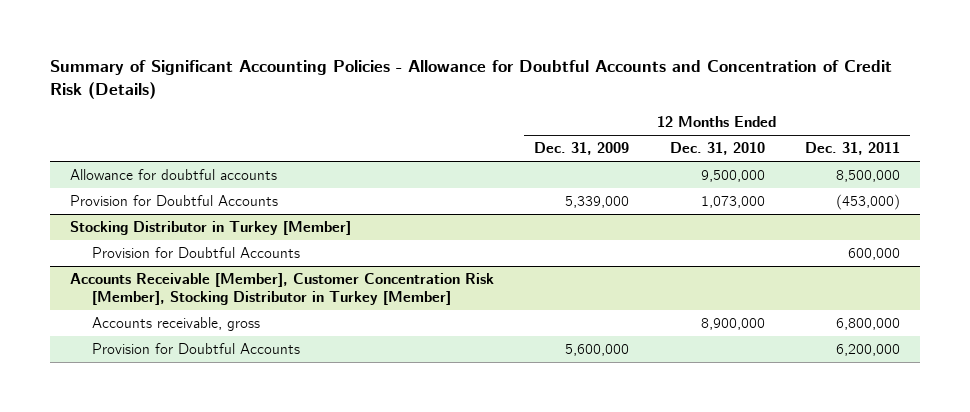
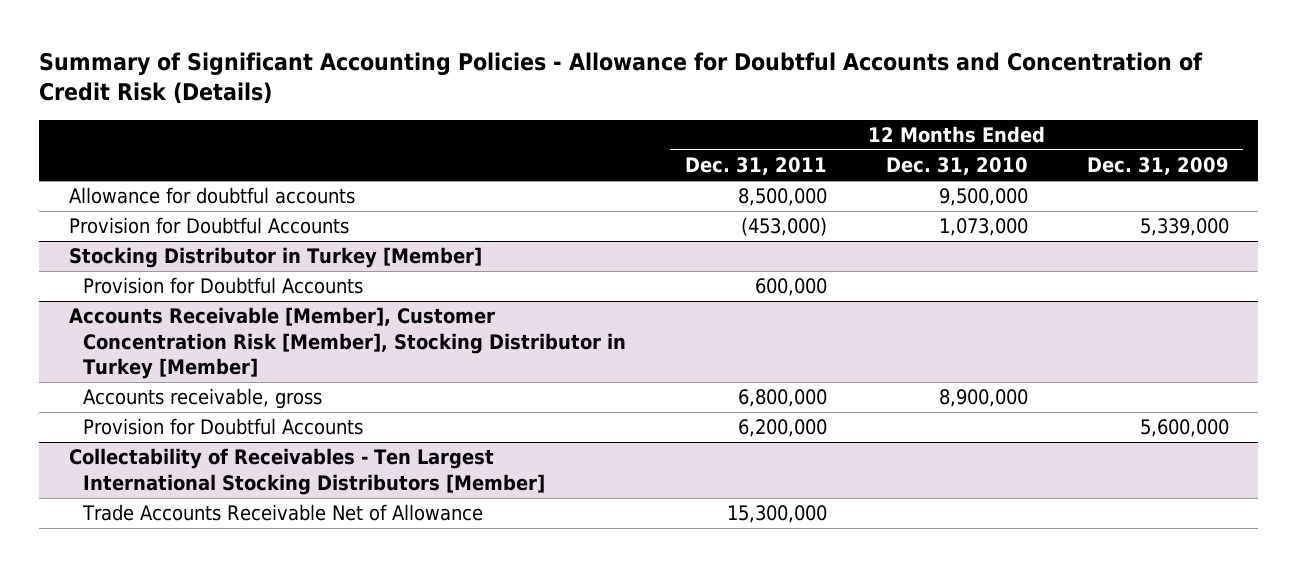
none -> [68,448,546,495] Collectability of Receivables - Ten Largest International Stocking Distributors [Member]
none -> [82,504,484,522] Trade Accounts Receivable Net of Allowance

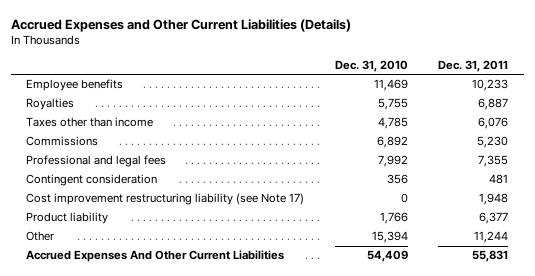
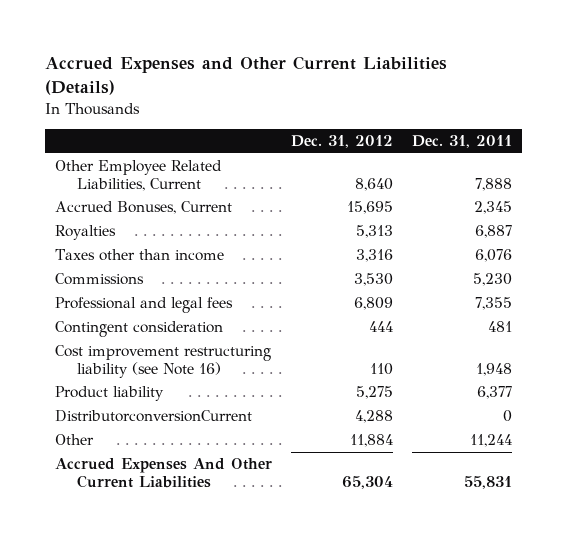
[334,59,408,72] Dec. 31, 2010 -> none
none -> [291,135,394,149] Dec. 31, 2012
[26,79,124,92] Employee benefits -> none
none -> [54,160,222,191] Other Employee Related Liabilities, Current
none -> [54,201,232,215] Accrued Bonuses, Current
[26,193,305,206] Cost improvement restructuring liability (see Note 17) -> [54,345,271,378] Cost improvement restructuring liability (see Note 16)
none -> [54,410,252,423] DistributorconversionCurrent

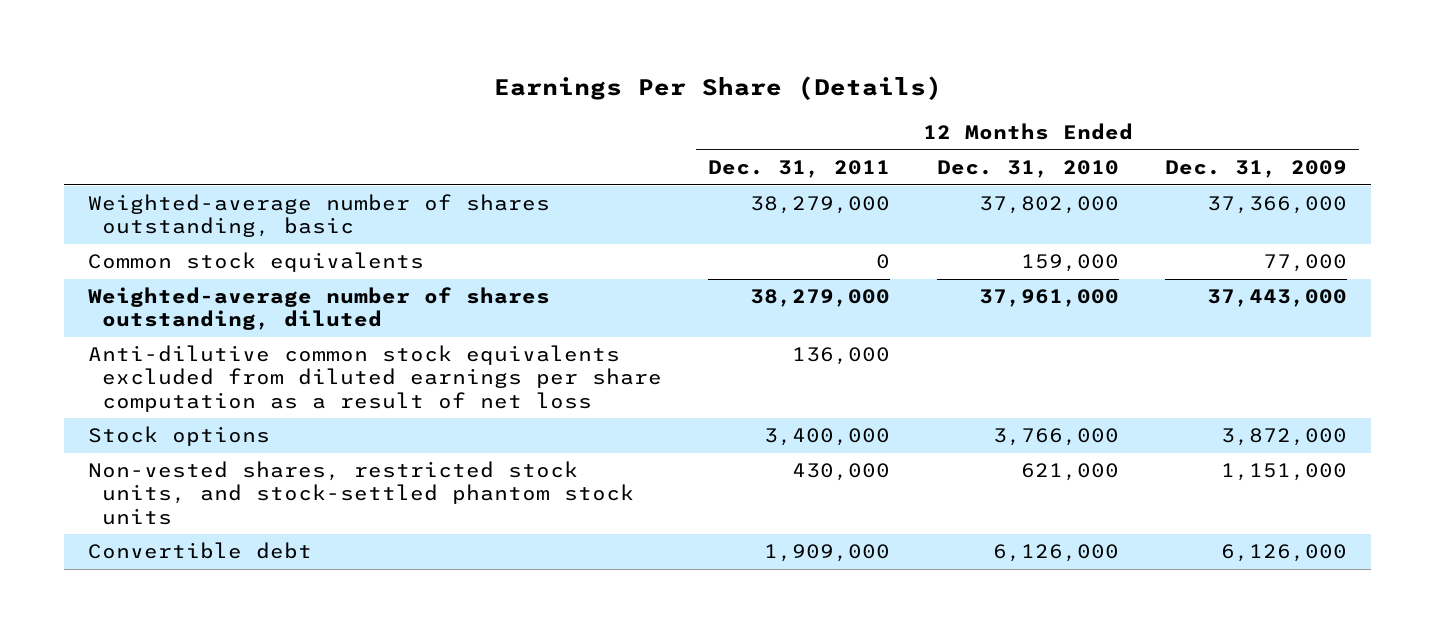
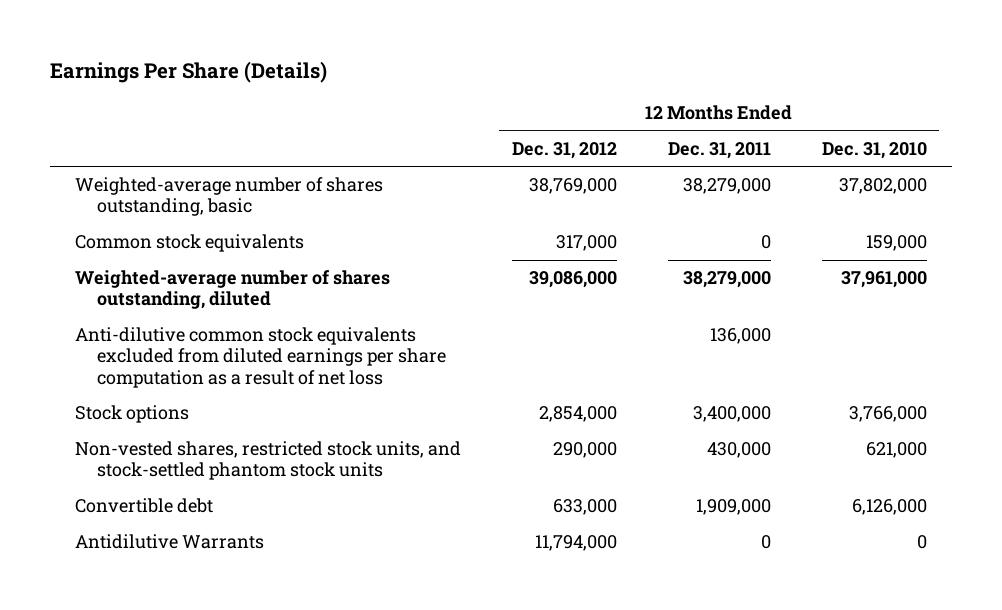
[1165,159,1348,178] Dec. 31, 2009 -> none
none -> [512,142,618,160] Dec. 31, 2012
none -> [75,534,265,550] Antidilutive Warrants

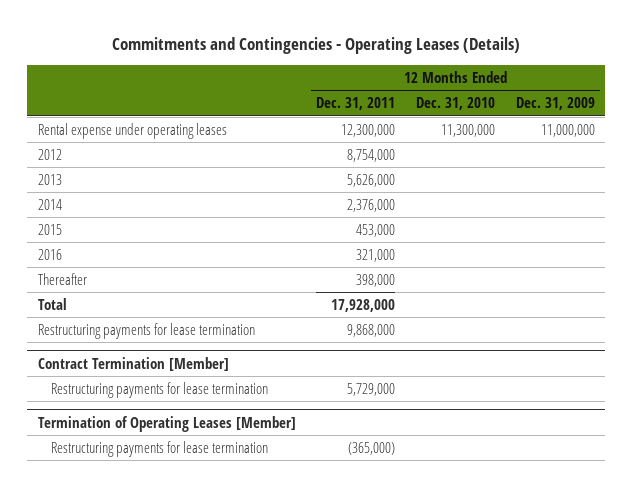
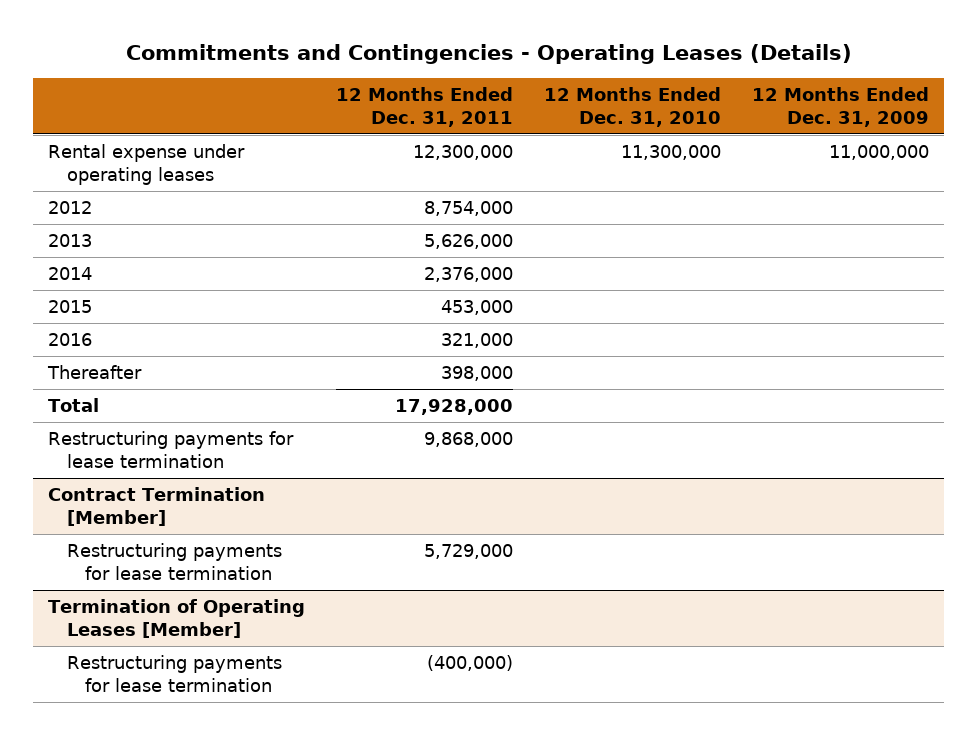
[348,441,396,455] (365,000) -> [427,655,514,672] (400,000)

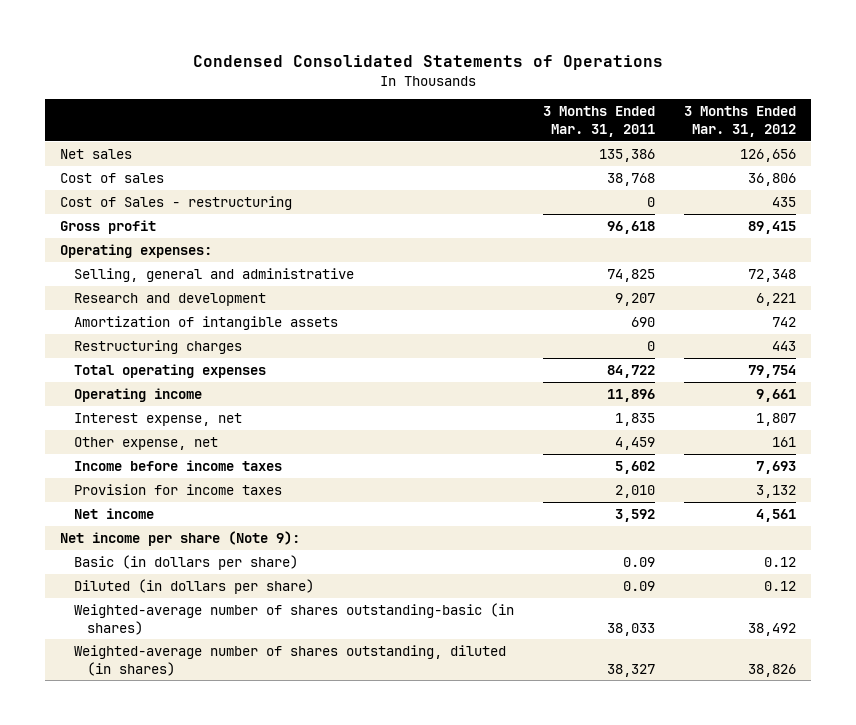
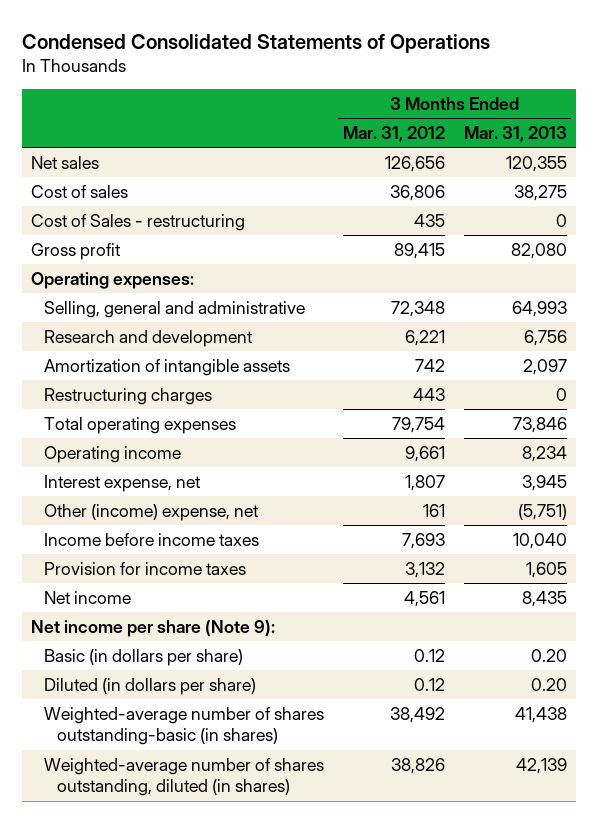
[542,106,655,138] 3 Months Ended Mar. 31, 2011 -> none
none -> [463,126,567,143] Mar. 31, 2013
[73,436,218,450] Other expense, net -> [44,503,260,521] Other (income) expense, net

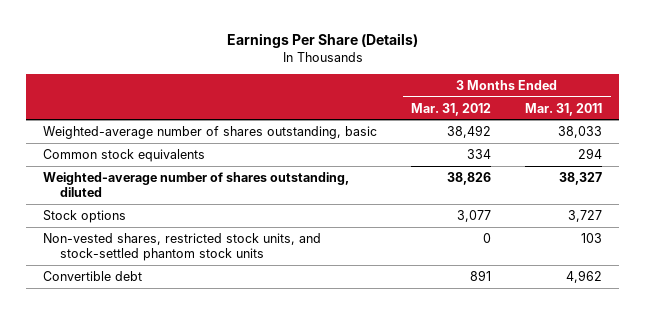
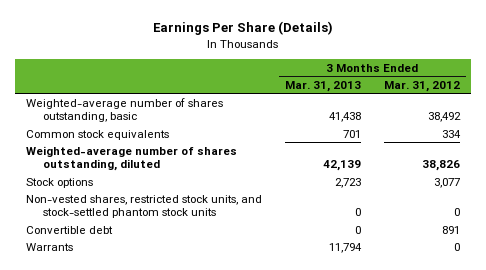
[525,102,603,116] Mar. 31, 2011 -> none
none -> [285,80,362,92] Mar. 31, 2013
none -> [26,242,74,251] Warrants

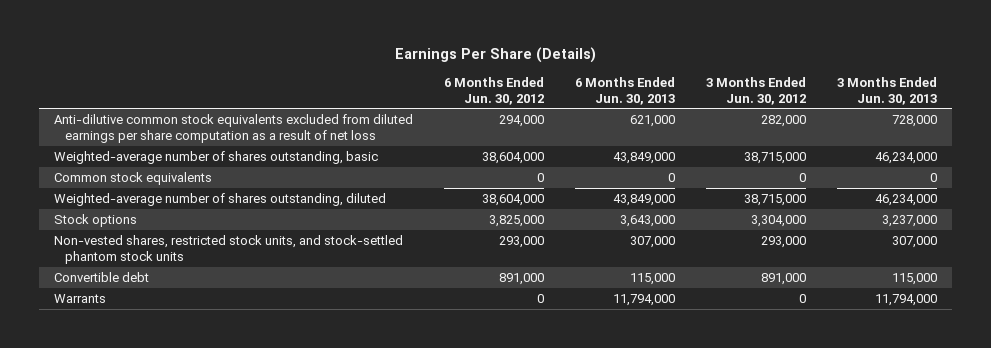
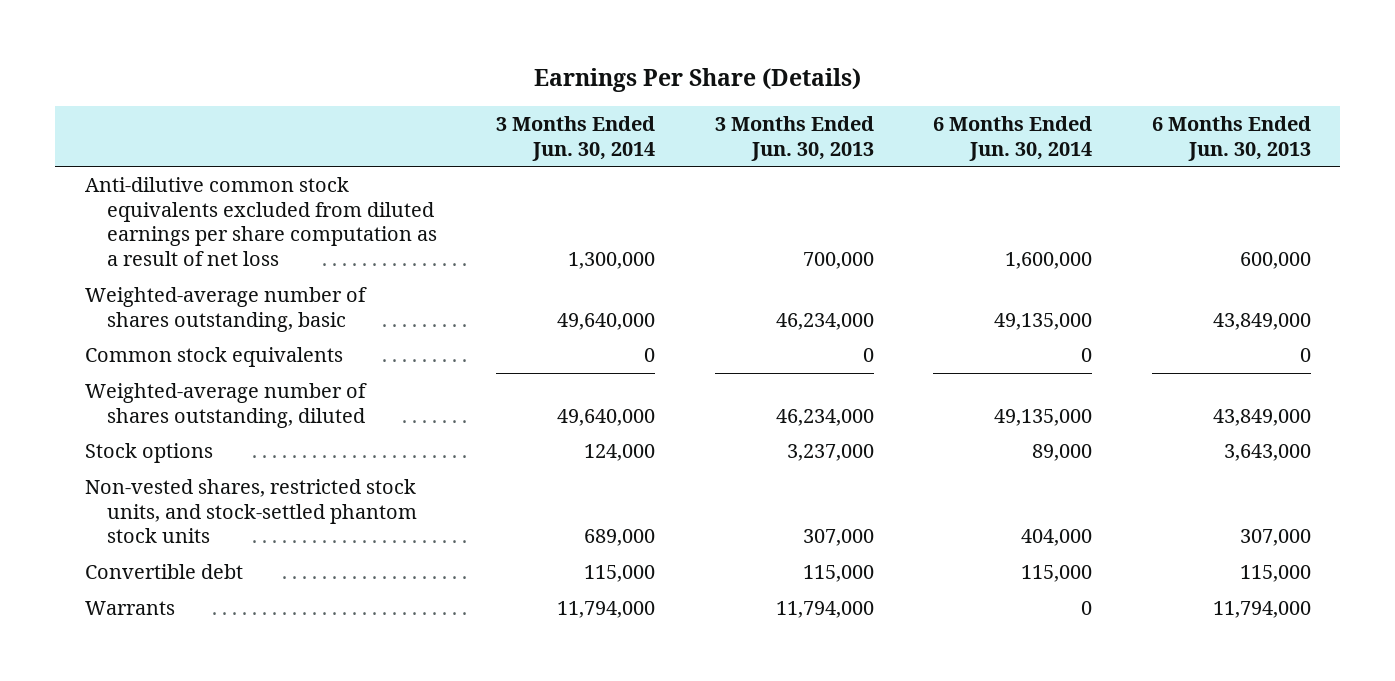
[444,76,545,105] 6 Months Ended Jun. 30, 2012 -> none
[706,76,807,105] 3 Months Ended Jun. 30, 2012 -> none
none -> [496,116,656,161] 3 Months Ended Jun. 30, 2014
none -> [933,116,1093,161] 6 Months Ended Jun. 30, 2014
[630,114,676,127] 621,000 -> [1239,251,1311,269] 600,000
[892,114,938,127] 728,000 -> [802,251,874,269] 700,000

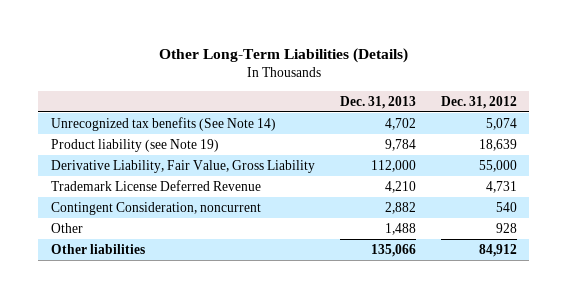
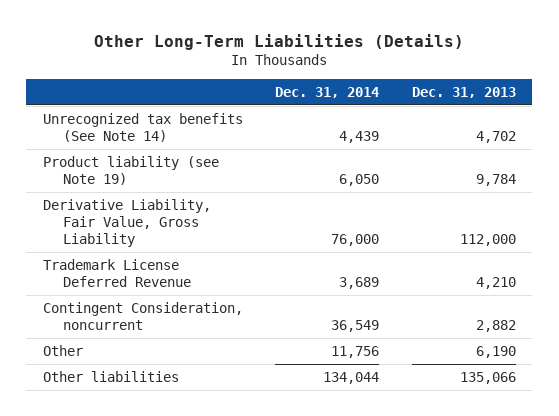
[440,95,517,109] Dec. 31, 2012 -> none
none -> [275,86,380,98] Dec. 31, 2014
[384,222,416,235] 1,488 -> [476,345,517,358] 6,190

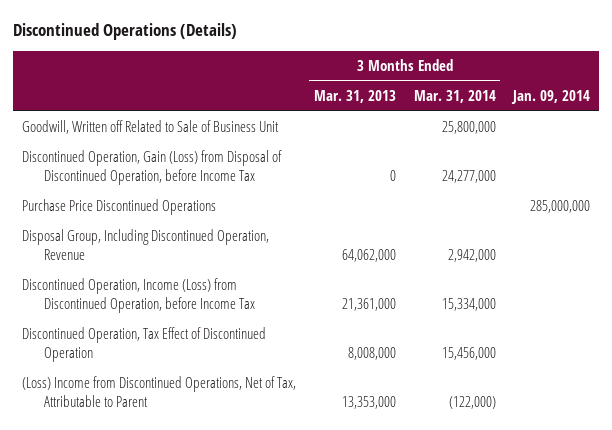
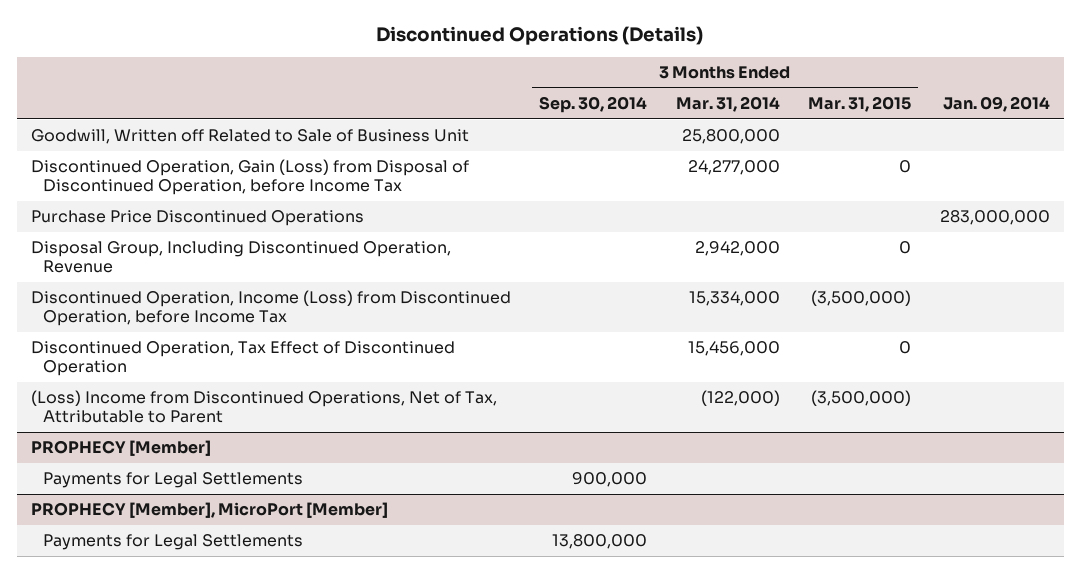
[313,89,396,103] Mar. 31, 2013 -> none
none -> [539,96,648,114] Sep. 30, 2014
none -> [808,96,912,113] Mar. 31, 2015
[530,200,591,214] 285,000,000 -> [939,210,1050,226] 283,000,000
none -> [30,440,211,457] PROPHECY [Member]
none -> [42,472,303,489] Payments for Legal Settlements
none -> [30,502,388,519] PROPHECY [Member], MicroPort [Member]
none -> [42,534,303,551] Payments for Legal Settlements

